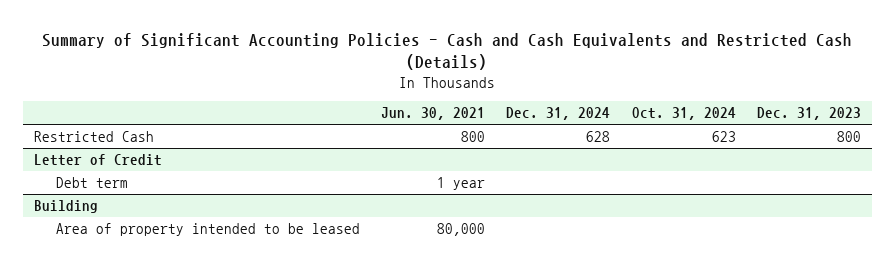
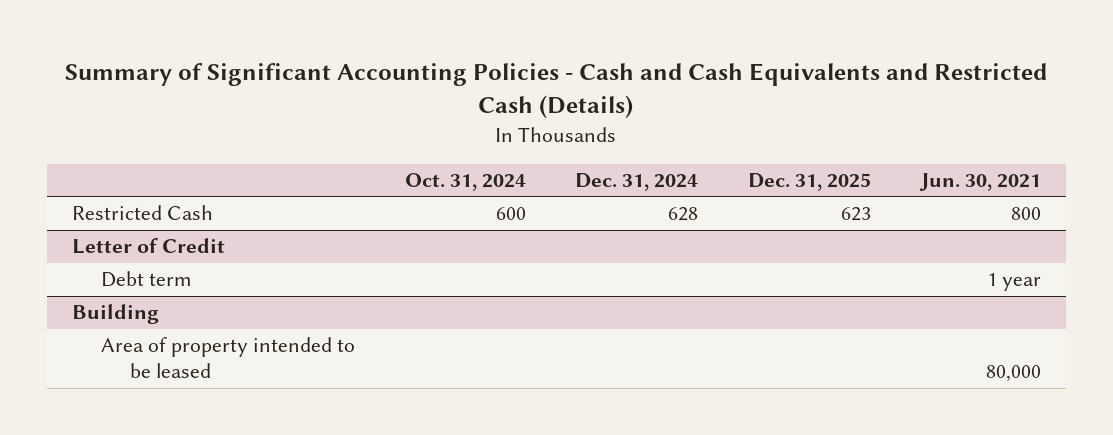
[757,107,862,121] Dec. 31, 2023 -> none
none -> [748,172,872,191] Dec. 31, 2025
[711,131,736,143] 623 -> [495,207,526,221] 600

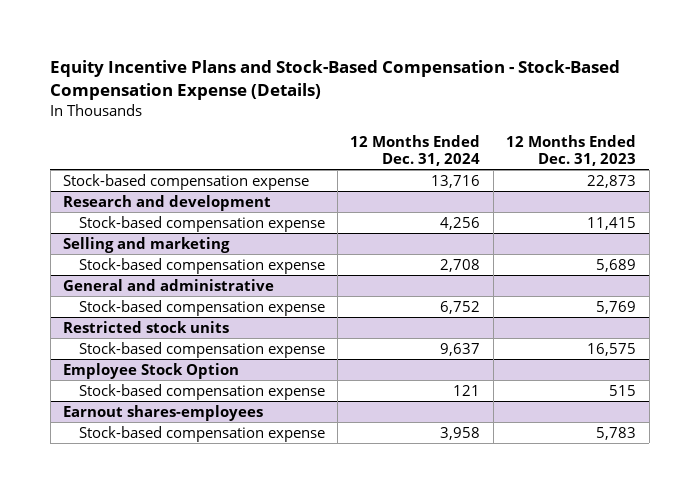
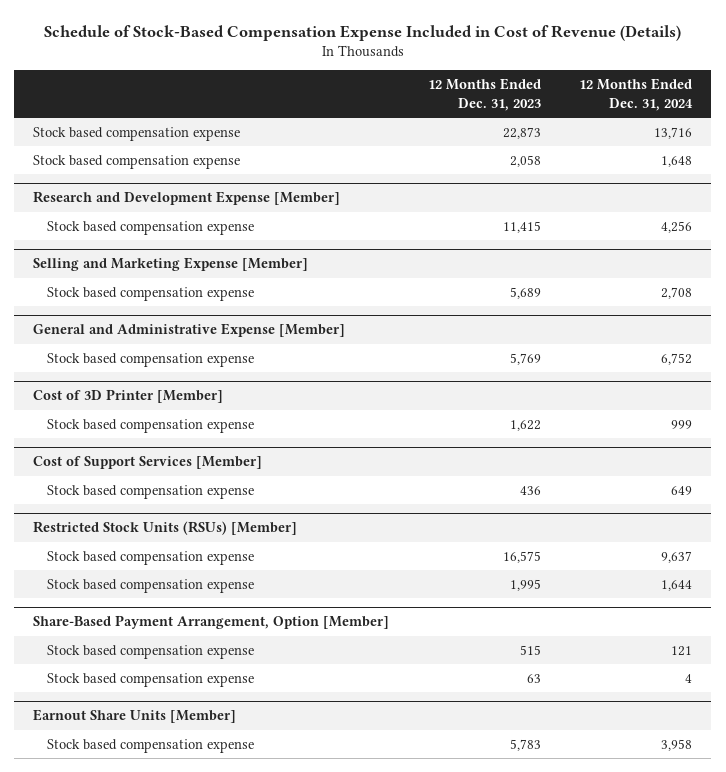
[50,60,621,101] Equity Incentive Plans and Stock-Based Compensation - Stock-Based Compensation Expense (Details) -> [43,24,681,41] Schedule of Stock-Based Compensation Expense Included in Cost of Revenue (Details)
[63,404,264,421] Earnout shares-employees -> none
[63,173,310,190] Stock-based compensation expense -> [33,126,241,141] Stock based compensation expense
none -> [33,154,241,169] Stock based compensation expense
[63,194,272,211] Research and development -> [33,191,341,206] Research and Development Expense [Member]
[78,215,325,232] Stock-based compensation expense -> [47,220,255,235] Stock based compensation expense
[63,236,231,253] Selling and marketing -> [33,257,309,272] Selling and Marketing Expense [Member]
[78,257,325,274] Stock-based compensation expense -> [47,286,255,301] Stock based compensation expense
[63,278,275,291] General and administrative -> [33,323,346,338] General and Administrative Expense [Member]
[78,299,325,316] Stock-based compensation expense -> [47,352,255,367] Stock based compensation expense
none -> [33,389,224,404] Cost of 3D Printer [Member]
none -> [47,418,255,433] Stock based compensation expense
none -> [33,456,263,470] Cost of Support Services [Member]
none -> [47,484,255,499] Stock based compensation expense
[63,320,230,333] Restricted stock units -> [33,521,298,536] Restricted Stock Units (RSUs) [Member]
[78,341,325,358] Stock-based compensation expense -> [47,550,255,565] Stock based compensation expense
none -> [47,578,255,593] Stock based compensation expense
[63,362,240,379] Employee Stock Option -> [33,615,390,630] Share-Based Payment Arrangement, Option [Member]
[78,383,325,400] Stock-based compensation expense -> [47,644,255,659] Stock based compensation expense
none -> [47,672,255,687] Stock based compensation expense
none -> [33,709,237,724] Earnout Share Units [Member]
[78,425,325,442] Stock-based compensation expense -> [47,738,255,753] Stock based compensation expense

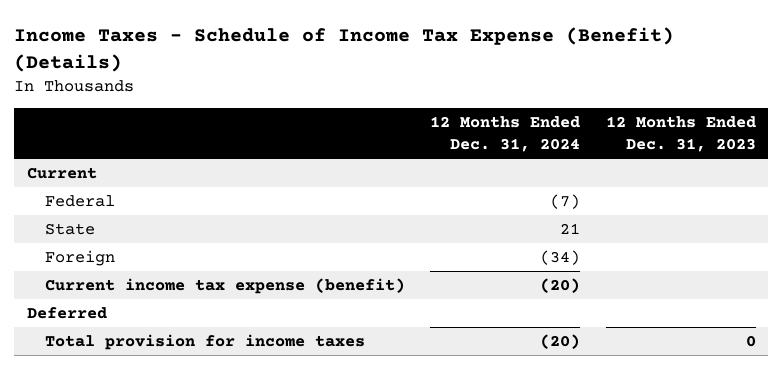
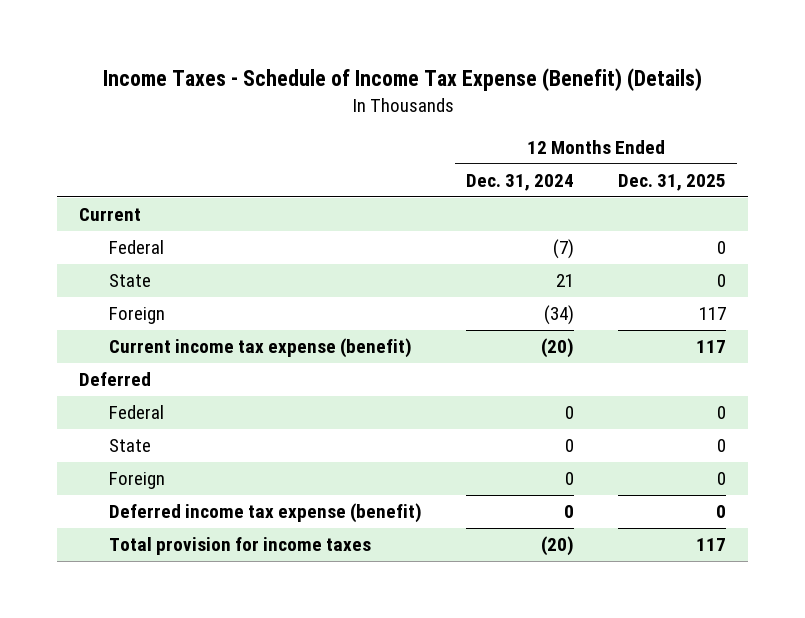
[605,116,756,153] 12 Months Ended Dec. 31, 2023 -> none
none -> [618,173,727,191] Dec. 31, 2025
none -> [109,405,165,420] Federal
none -> [109,439,152,453] State
none -> [109,472,166,490] Foreign
none -> [109,503,423,524] Deferred income tax expense (benefit)

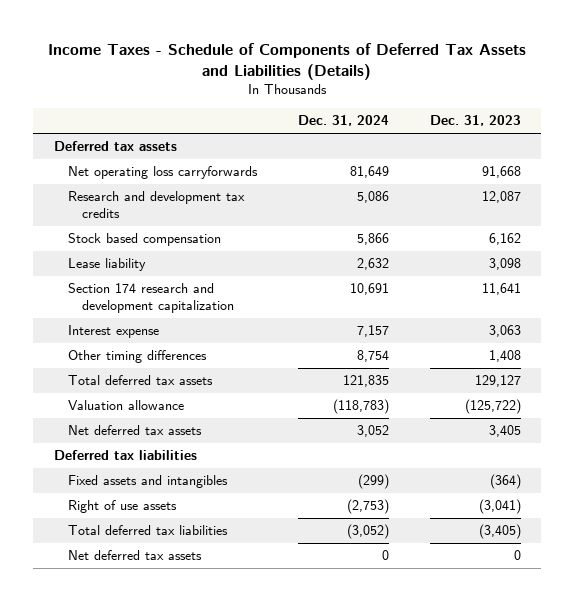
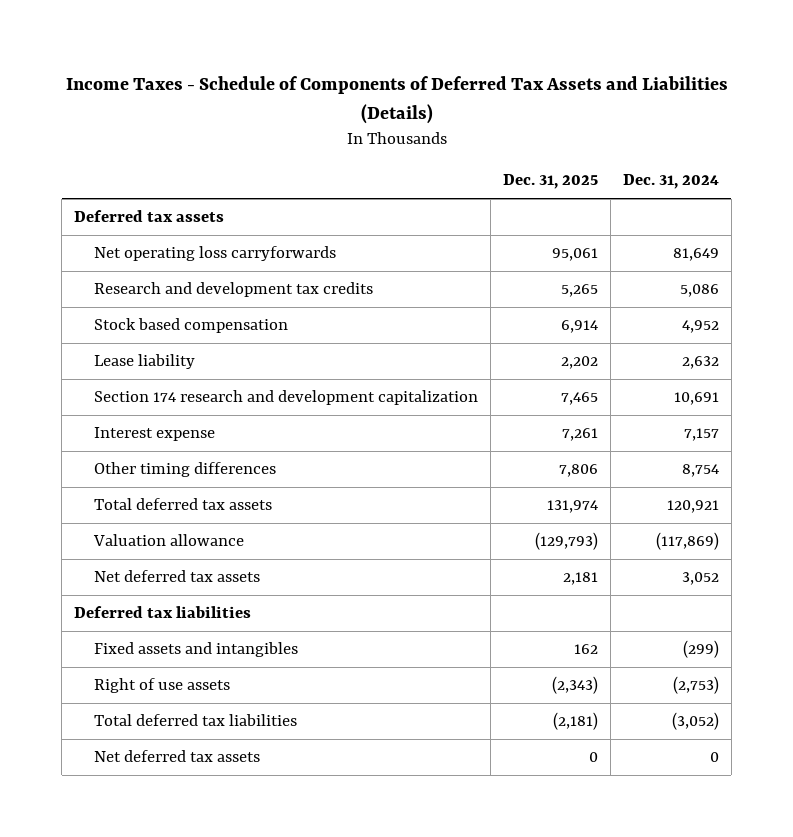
[429,115,521,127] Dec. 31, 2023 -> none
none -> [503,174,599,190] Dec. 31, 2025
[356,233,389,246] 5,866 -> [681,320,719,334] 4,952
[342,375,389,388] 121,835 -> [666,500,719,514] 120,921
[332,399,389,415] (118,783) -> [655,532,719,551] (117,869)

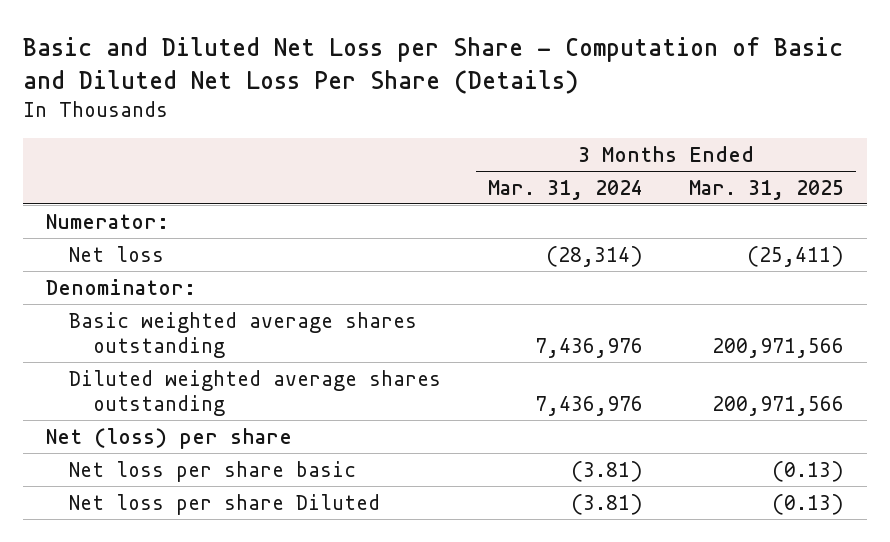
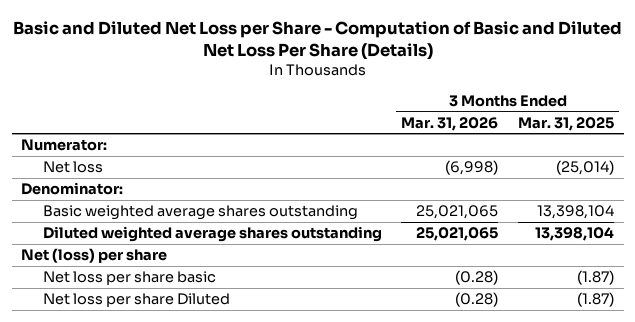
[487,179,643,200] Mar. 31, 2024 -> none
none -> [401,116,499,131] Mar. 31, 2026
[747,245,845,267] (25,411) -> [555,160,614,176] (25,014)
[712,337,845,358] 200,971,566 -> [536,205,614,220] 13,398,104
[712,395,845,416] 200,971,566 -> [534,227,614,242] 13,398,104
[772,460,845,482] (0.13) -> [576,270,614,286] (1.87)
[772,493,845,515] (0.13) -> [576,292,614,308] (1.87)

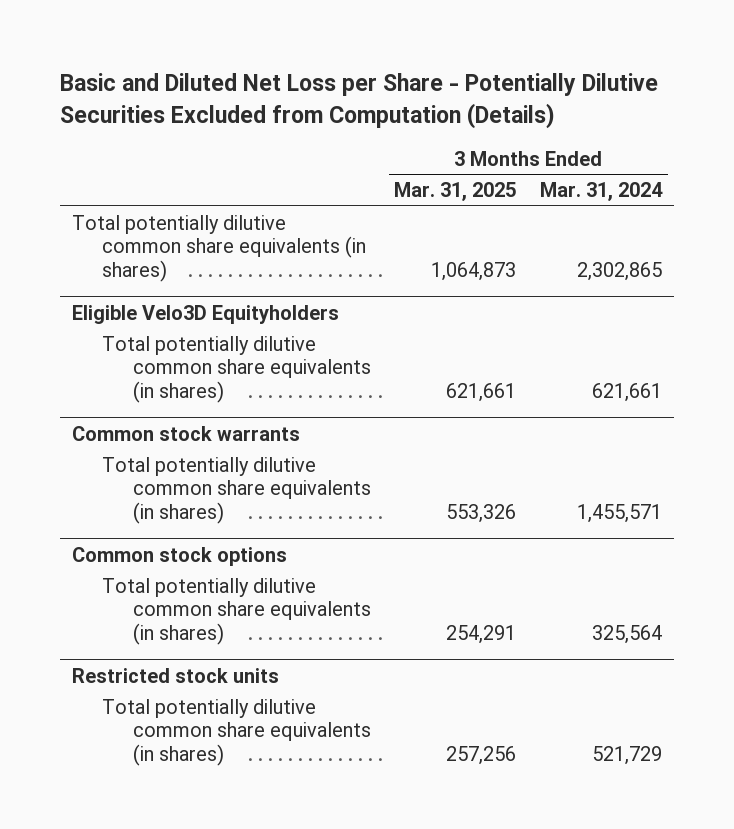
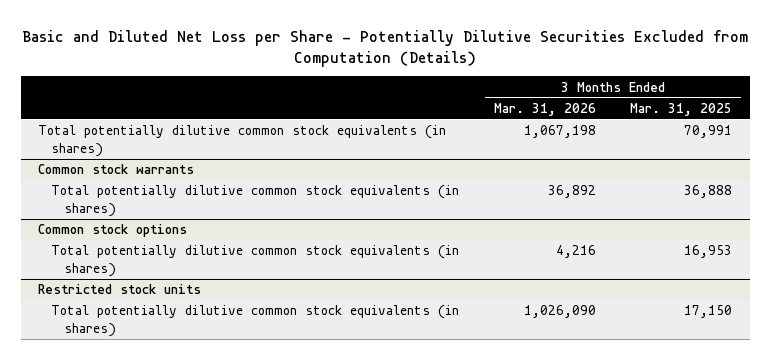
[540,182,664,202] Mar. 31, 2024 -> none
none -> [493,102,596,116] Mar. 31, 2026
[72,304,340,324] Eligible Velo3D Equityholders -> none
[102,335,371,403] Total potentially dilutive common share equivalents (in shares) -> none
[72,214,367,282] Total potentially dilutive common share equivalents (in shares) -> [37,125,446,157] Total potentially dilutive common stock equivalents (in shares)
[431,261,517,281] 1,064,873 -> [684,125,733,139] 70,991
[102,456,371,524] Total potentially dilutive common share equivalents (in shares) -> [50,185,459,217] Total potentially dilutive common stock equivalents (in shares)
[446,503,517,523] 553,326 -> [684,185,733,199] 36,888
[102,577,371,645] Total potentially dilutive common share equivalents (in shares) -> [50,245,459,277] Total potentially dilutive common stock equivalents (in shares)
[446,624,517,644] 254,291 -> [684,245,733,259] 16,953
[102,698,371,766] Total potentially dilutive common share equivalents (in shares) -> [50,305,459,337] Total potentially dilutive common stock equivalents (in shares)
[446,745,517,765] 257,256 -> [684,305,733,319] 17,150

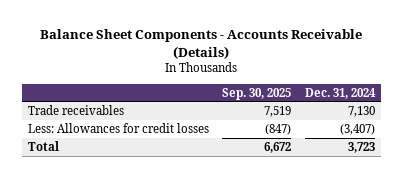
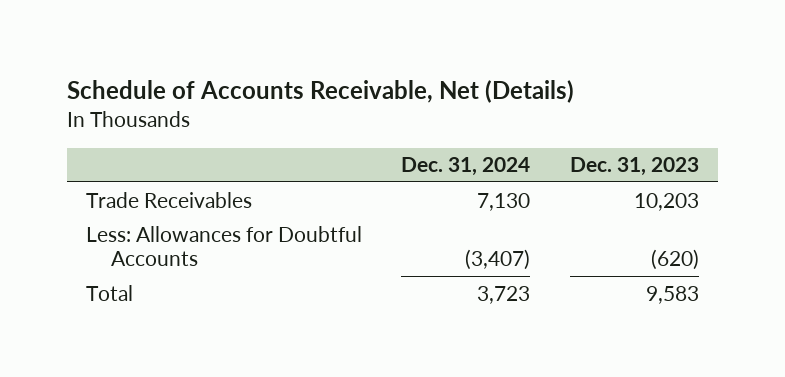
[40,29,363,60] Balance Sheet Components - Accounts Receivable (Details) -> [66,79,574,103] Schedule of Accounts Receivable, Net (Details)
[222,87,292,100] Sep. 30, 2025 -> none
none -> [569,157,699,177] Dec. 31, 2023
[28,104,125,115] Trade receivables -> [86,191,253,208] Trade Receivables
[28,122,210,133] Less: Allowances for credit losses -> [86,225,363,267] Less: Allowances for Doubtful Accounts

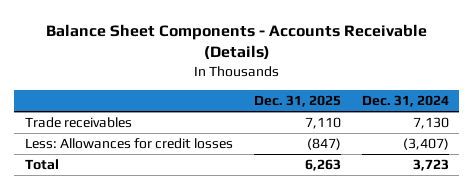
[66,79,574,103] Schedule of Accounts Receivable, Net (Details) -> [45,23,427,61] Balance Sheet Components - Accounts Receivable (Details)
[569,157,699,177] Dec. 31, 2023 -> none
none -> [253,95,341,108] Dec. 31, 2025
[86,191,253,208] Trade Receivables -> [24,117,132,129] Trade receivables
[86,225,363,267] Less: Allowances for Doubtful Accounts -> [24,138,233,150] Less: Allowances for credit losses

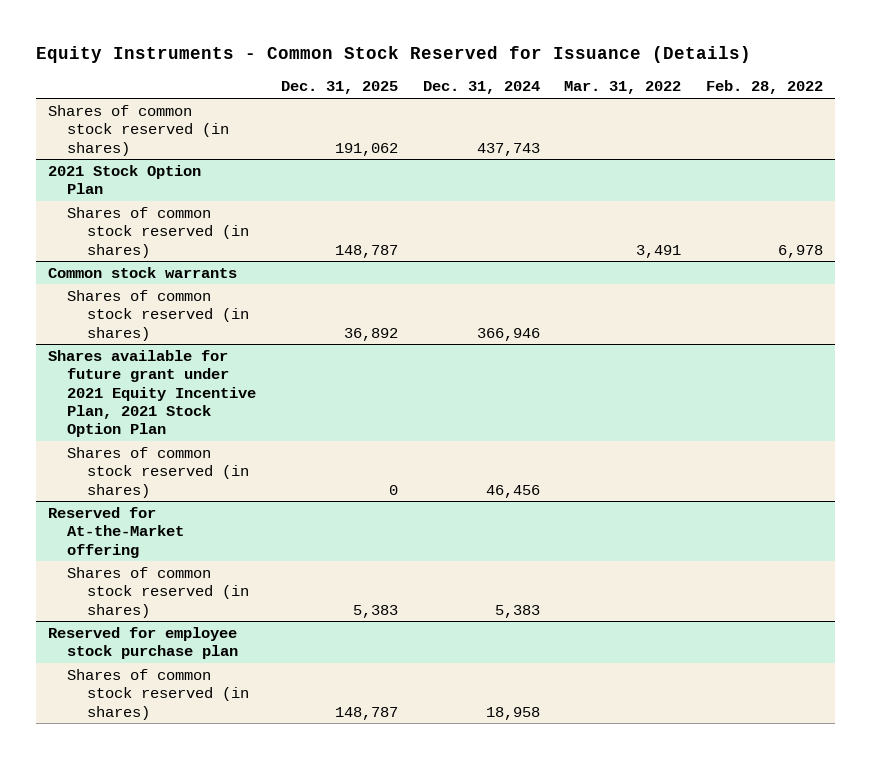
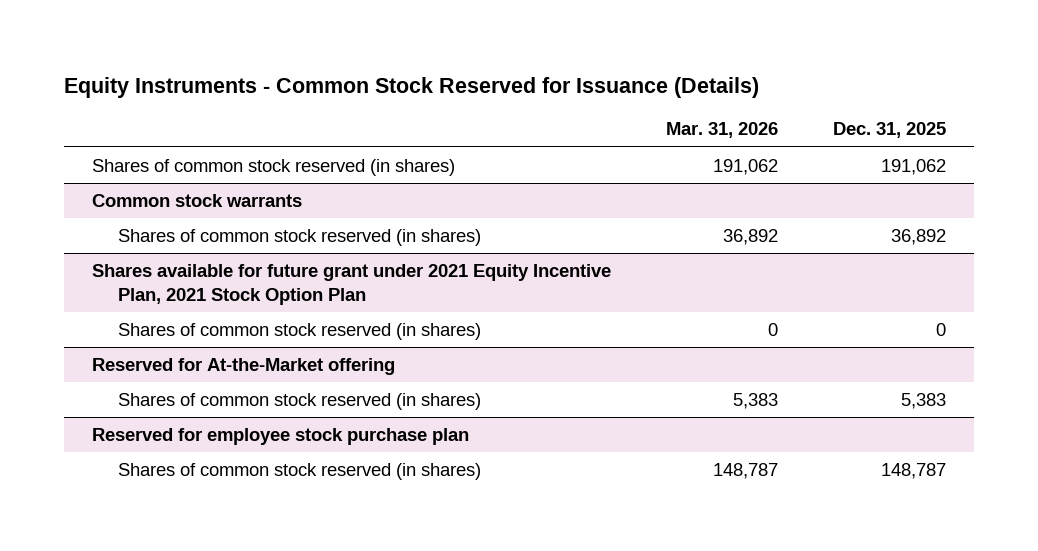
[422,81,540,95] Dec. 31, 2024 -> none
[564,81,682,95] Mar. 31, 2022 -> none
[706,80,824,95] Feb. 28, 2022 -> none
none -> [665,122,778,139] Mar. 31, 2026
[47,164,201,195] 2021 Stock Option Plan -> none
[67,206,249,258] Shares of common stock reserved (in shares) -> none

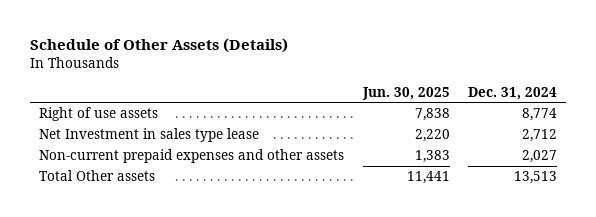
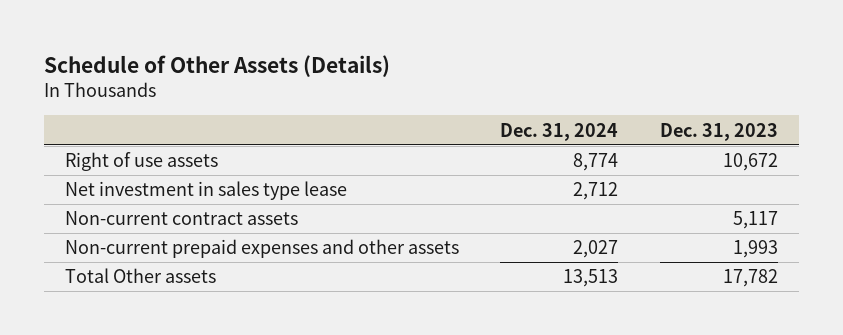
[361,86,450,100] Jun. 30, 2025 -> none
none -> [659,122,778,141] Dec. 31, 2023
[39,128,260,143] Net Investment in sales type lease -> [65,181,348,201] Net investment in sales type lease
none -> [65,211,299,226] Non-current contract assets

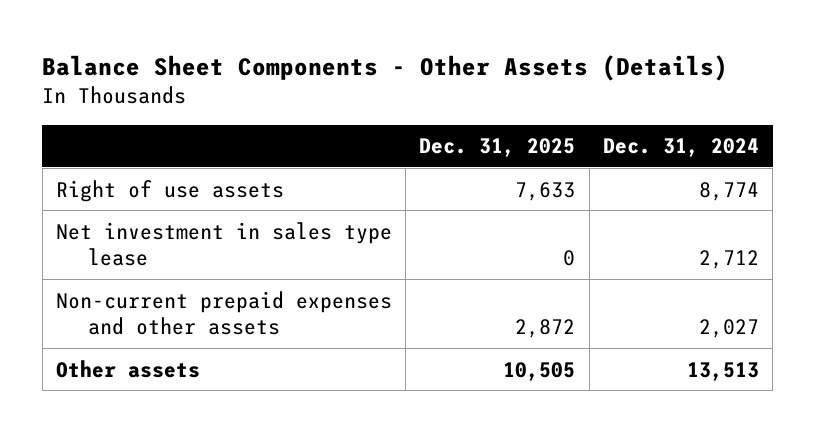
[44,54,391,77] Schedule of Other Assets (Details) -> [42,55,729,82] Balance Sheet Components - Other Assets (Details)
[659,122,778,141] Dec. 31, 2023 -> none
none -> [419,138,576,158] Dec. 31, 2025
[65,211,299,226] Non-current contract assets -> none
[65,268,217,284] Total Other assets -> [56,359,201,378] Other assets

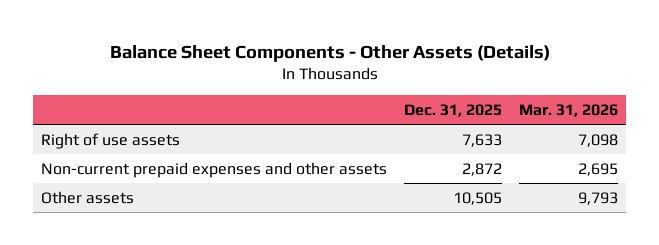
[602,138,759,158] Dec. 31, 2024 -> none
none -> [518,104,618,118] Mar. 31, 2026
[56,221,393,266] Net investment in sales type lease -> none

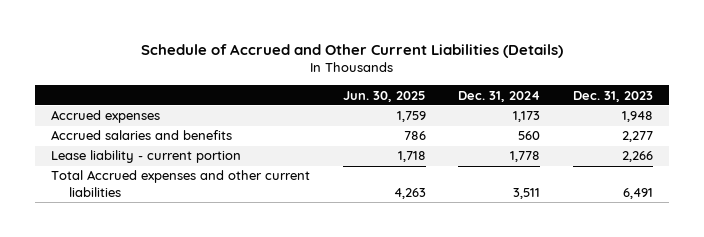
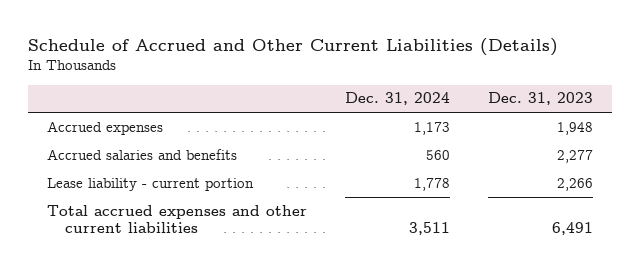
[342,90,426,102] Jun. 30, 2025 -> none
[50,170,310,197] Total Accrued expenses and other current liabilities -> [47,204,308,233] Total accrued expenses and other current liabilities

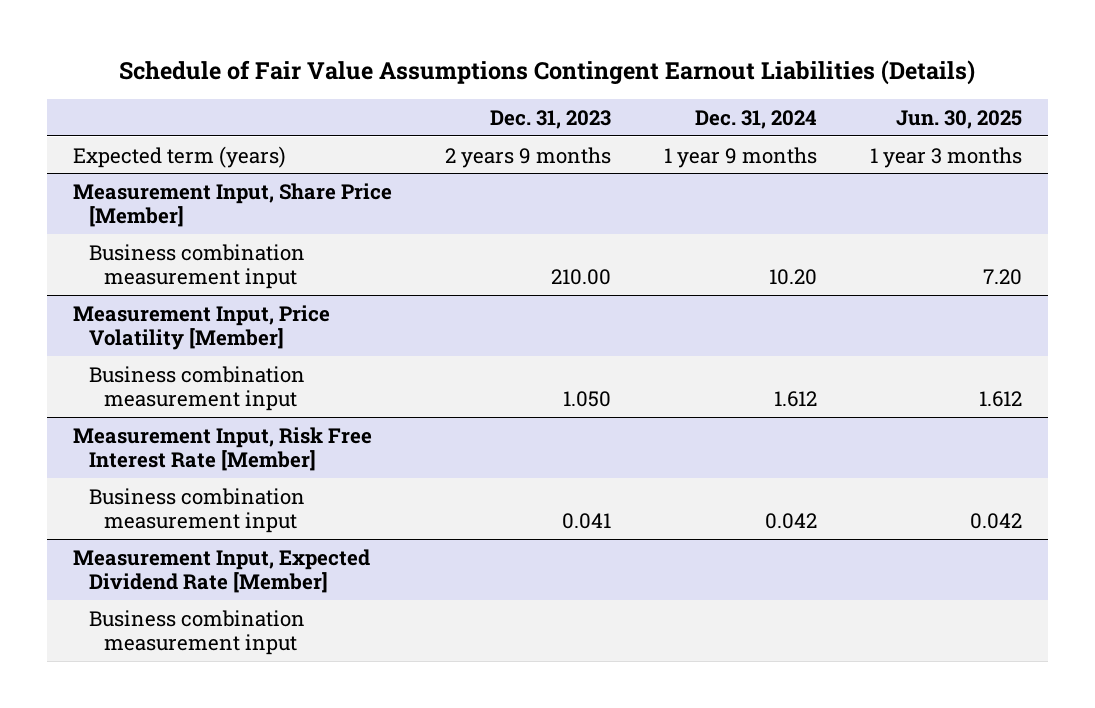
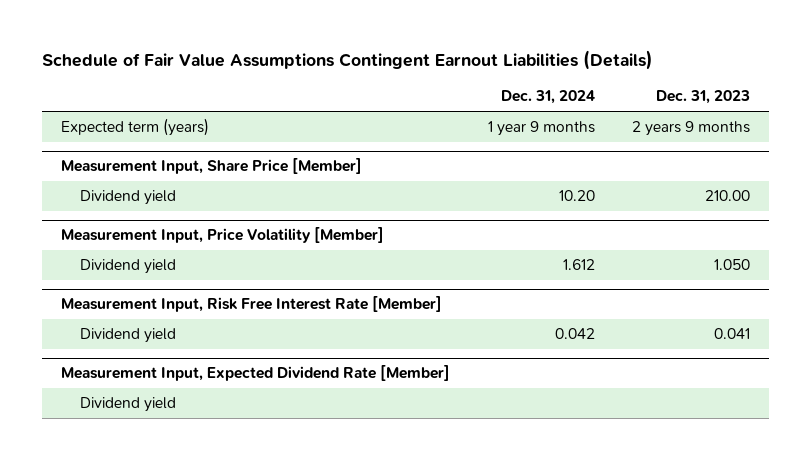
[895,110,1022,130] Jun. 30, 2025 -> none
[88,243,305,289] Business combination measurement input -> [80,190,177,206] Dividend yield
[88,365,305,411] Business combination measurement input -> [80,259,177,275] Dividend yield
[88,487,305,533] Business combination measurement input -> [80,328,177,344] Dividend yield
[88,609,305,655] Business combination measurement input -> [80,397,177,413] Dividend yield

